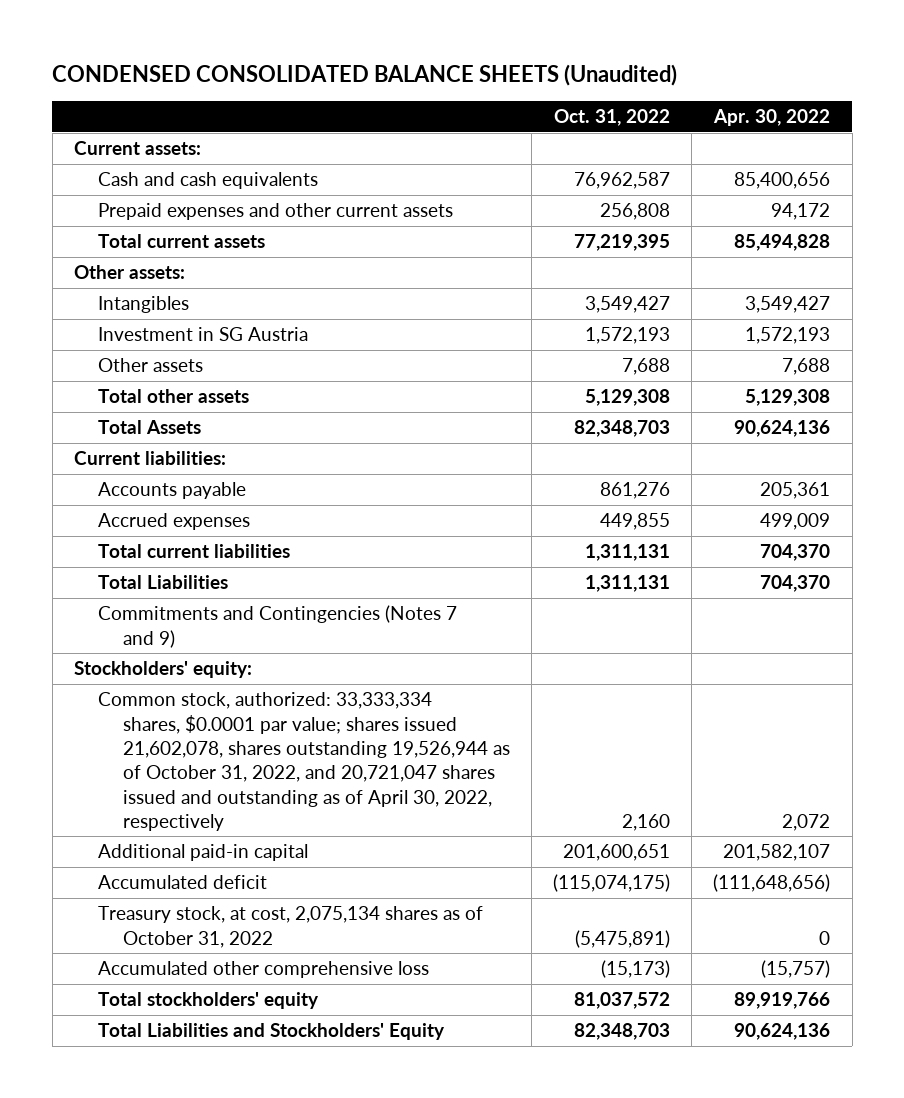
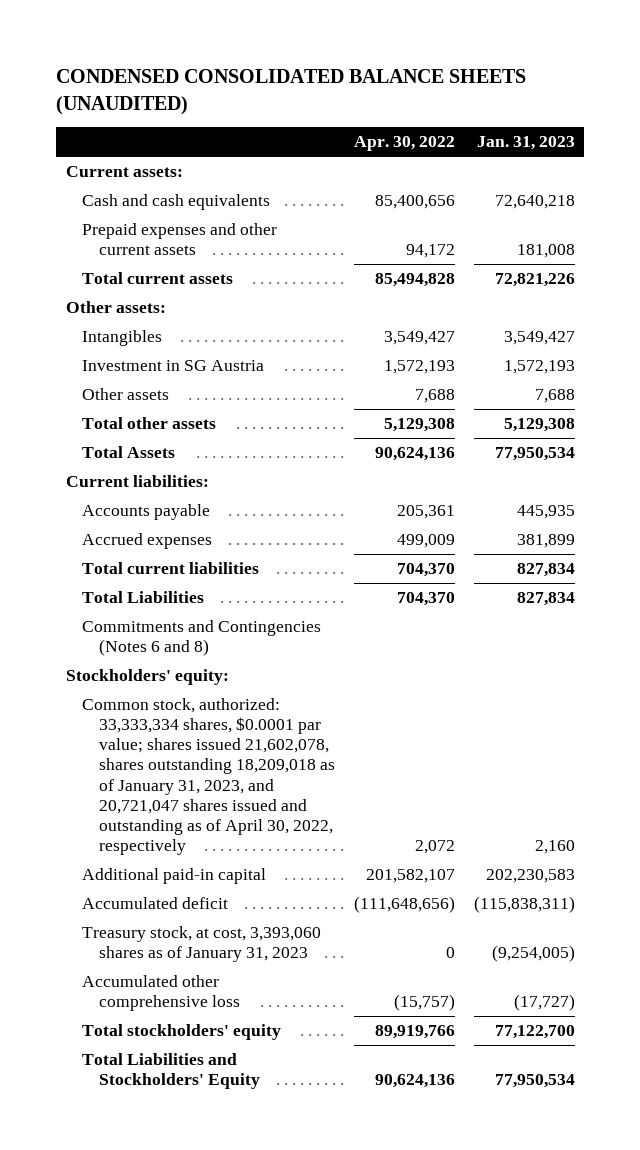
[52,63,678,86] CONDENSED CONSOLIDATED BALANCE SHEETS (Unaudited) -> [56,68,527,115] CONDENSED CONSOLIDATED BALANCE SHEETS (UNAUDITED)
[554,109,671,127] Oct. 31, 2022 -> none
none -> [476,136,575,151] Jan. 31, 2023
[98,605,458,648] Commitments and Contingencies (Notes 7 and 9) -> [82,620,322,657] Commitments and Contingencies (Notes 6 and 8)
[98,692,510,831] Common stock, authorized: 33,333,334 shares, $0.0001 par value; shares issued 21,602,078, shares outstanding 19,526,944 as of October 31, 2022, and 20,721,047 shares issued and outstanding as of April 30, 2022, respectively -> [82,698,335,855] Common stock, authorized: 33,333,334 shares, $0.0001 par value; shares issued 21,602,078, shares outstanding 18,209,018 as of January 31, 2023, and 20,721,047 shares issued and outstanding as of April 30, 2022, respectively
[98,906,484,948] Treasury stock, at cost, 2,075,134 shares as of October 31, 2022 -> [82,926,322,963] Treasury stock, at cost, 3,393,060 shares as of January 31, 2023

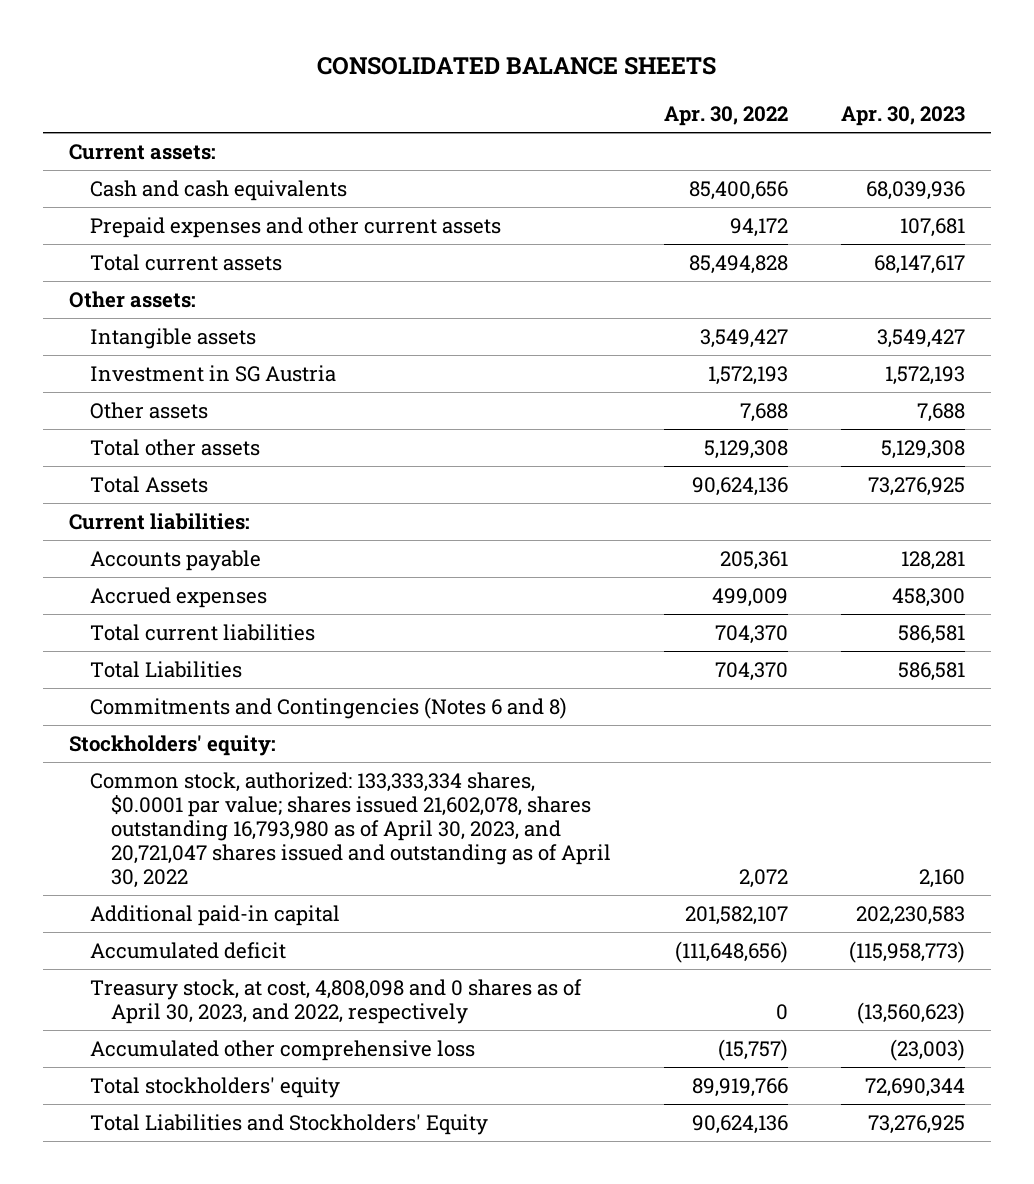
[56,68,527,115] CONDENSED CONSOLIDATED BALANCE SHEETS (UNAUDITED) -> [316,57,716,76] CONSOLIDATED BALANCE SHEETS
[476,136,575,151] Jan. 31, 2023 -> none
none -> [840,105,965,126] Apr. 30, 2023
[82,330,163,347] Intangibles -> [89,327,256,349] Intangible assets
[82,698,335,855] Common stock, authorized: 33,333,334 shares, $0.0001 par value; shares issued 21,602,078, shares outstanding 18,209,018 as of January 31, 2023, and 20,721,047 shares issued and outstanding as of April 30, 2022, respectively -> [89,771,611,888] Common stock, authorized: 133,333,334 shares, $0.0001 par value; shares issued 21,602,078, shares outstanding 16,793,980 as of April 30, 2023, and 20,721,047 shares issued and outstanding as of April 30, 2022
[82,926,322,963] Treasury stock, at cost, 3,393,060 shares as of January 31, 2023 -> none
none -> [89,978,582,1024] Treasury stock, at cost, 4,808,098 and 0 shares as of April 30, 2023, and 2022, respectively

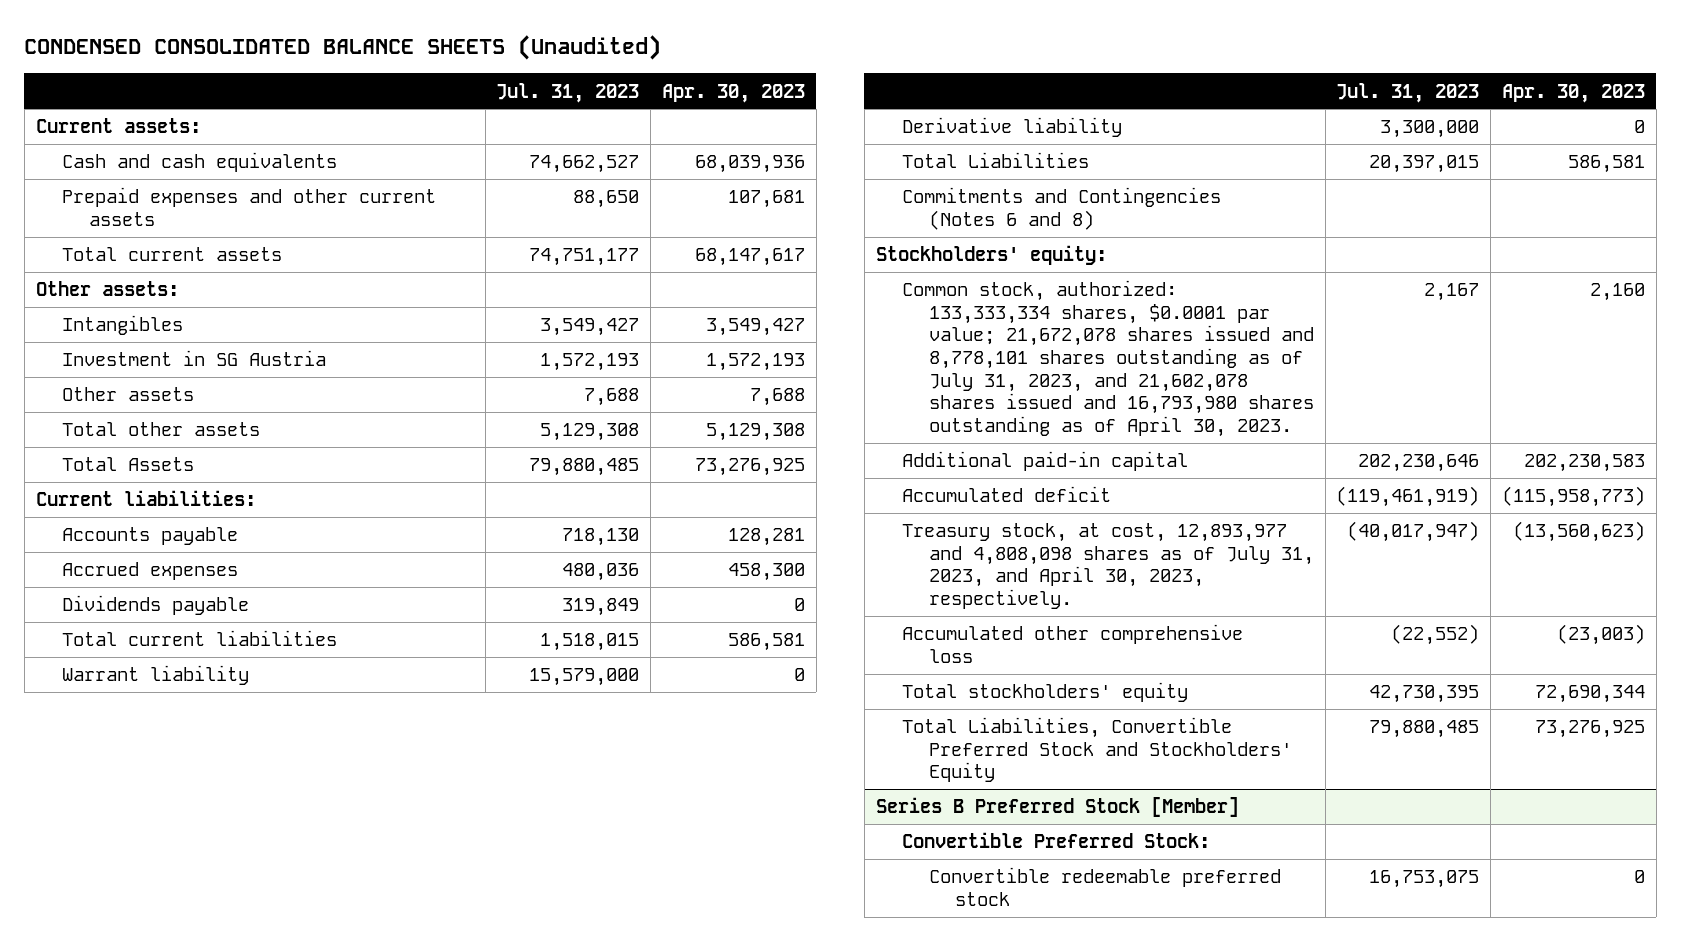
[316,57,716,76] CONSOLIDATED BALANCE SHEETS -> [24,35,662,61] CONDENSED CONSOLIDATED BALANCE SHEETS (Unaudited)
[663,105,788,126] Apr. 30, 2022 -> none
none -> [496,82,640,103] Jul. 31, 2023
[89,327,256,349] Intangible assets -> [62,315,184,336] Intangibles
none -> [62,595,250,616] Dividends payable
none -> [62,665,250,686] Warrant liability
none -> [902,117,1123,138] Derivative liability
[89,771,611,888] Common stock, authorized: 133,333,334 shares, $0.0001 par value; shares issued 21,602,078, shares outstanding 16,793,980 as of April 30, 2023, and 20,721,047 shares issued and outstanding as of April 30, 2022 -> [902,280,1314,437] Common stock, authorized: 133,333,334 shares, $0.0001 par value; 21,672,078 shares issued and 8,778,101 shares outstanding as of July 31, 2023, and 21,602,078 shares issued and 16,793,980 shares outstanding as of April 30, 2023.
[89,978,582,1024] Treasury stock, at cost, 4,808,098 and 0 shares as of April 30, 2023, and 2022, respectively -> [902,523,1314,610] Treasury stock, at cost, 12,893,977 and 4,808,098 shares as of July 31, 2023, and April 30, 2023, respectively.
[89,1113,488,1135] Total Liabilities and Stockholders' Equity -> [902,717,1292,783] Total Liabilities, Convertible Preferred Stock and Stockholders' Equity
none -> [875,797,1239,818] Series B Preferred Stock [Member]
none -> [902,832,1211,849] Convertible Preferred Stock:
none -> [928,867,1281,906] Convertible redeemable preferred stock

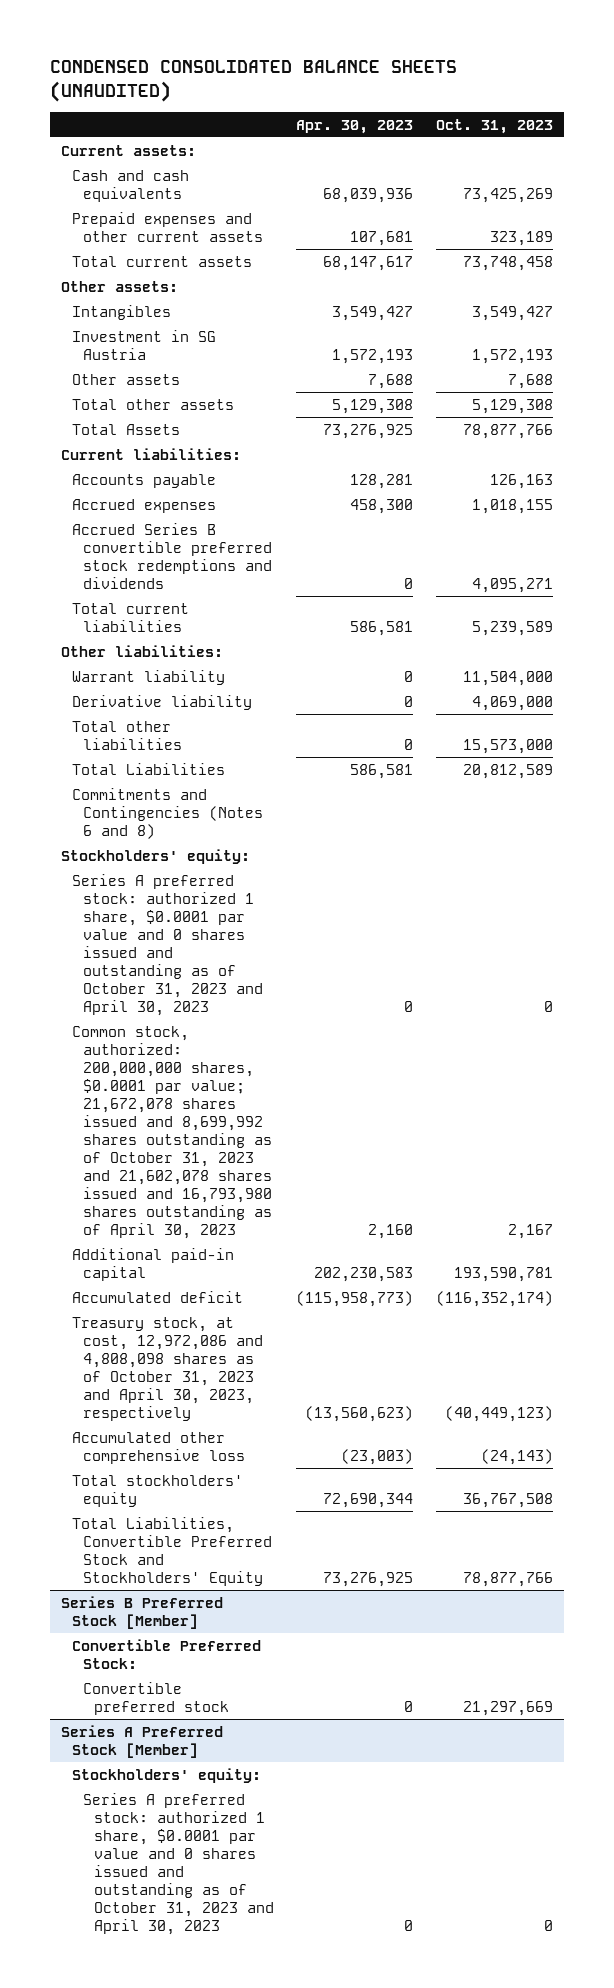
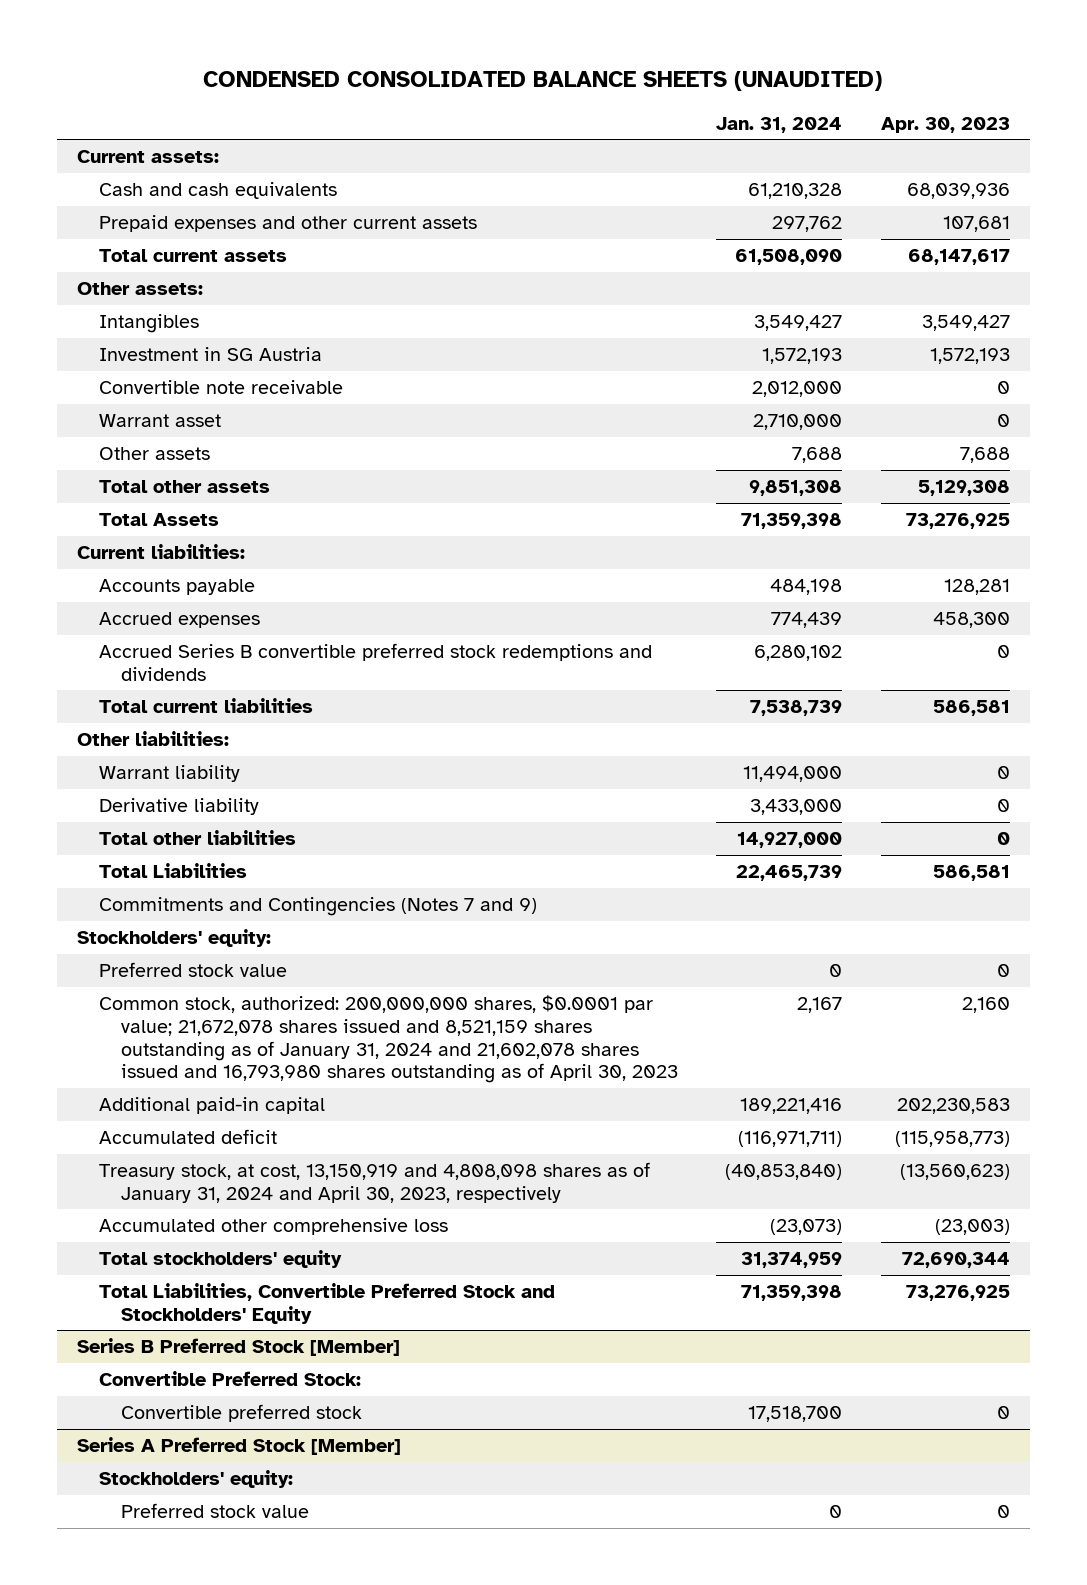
[436,118,554,134] Oct. 31, 2023 -> none
none -> [716,116,843,133] Jan. 31, 2024
none -> [98,379,343,394] Convertible note receivable
none -> [98,413,221,427] Warrant asset
[71,787,263,839] Commitments and Contingencies (Notes 6 and 8) -> [98,896,537,916] Commitments and Contingencies (Notes 7 and 9)
[71,873,263,1016] Series A preferred stock: authorized 1 share, $0.0001 par value and 0 shares issued and outstanding as of October 31, 2023 and April 30, 2023 -> [98,961,287,977] Preferred stock value
[71,1025,272,1239] Common stock, authorized: 200,000,000 shares, $0.0001 par value; 21,672,078 shares issued and 8,699,992 shares outstanding as of October 31, 2023 and 21,602,078 shares issued and 16,793,980 shares outstanding as of April 30, 2023 -> [98,994,678,1084] Common stock, authorized: 200,000,000 shares, $0.0001 par value; 21,672,078 shares issued and 8,521,159 shares outstanding as of January 31, 2024 and 21,602,078 shares issued and 16,793,980 shares outstanding as of April 30, 2023
[71,1316,263,1421] Treasury stock, at cost, 12,972,086 and 4,808,098 shares as of October 31, 2023 and April 30, 2023, respectively -> [98,1161,650,1203] Treasury stock, at cost, 13,150,919 and 4,808,098 shares as of January 31, 2024 and April 30, 2023, respectively
[82,1792,274,1935] Series A preferred stock: authorized 1 share, $0.0001 par value and 0 shares issued and outstanding as of October 31, 2023 and April 30, 2023 -> [120,1502,309,1518] Preferred stock value

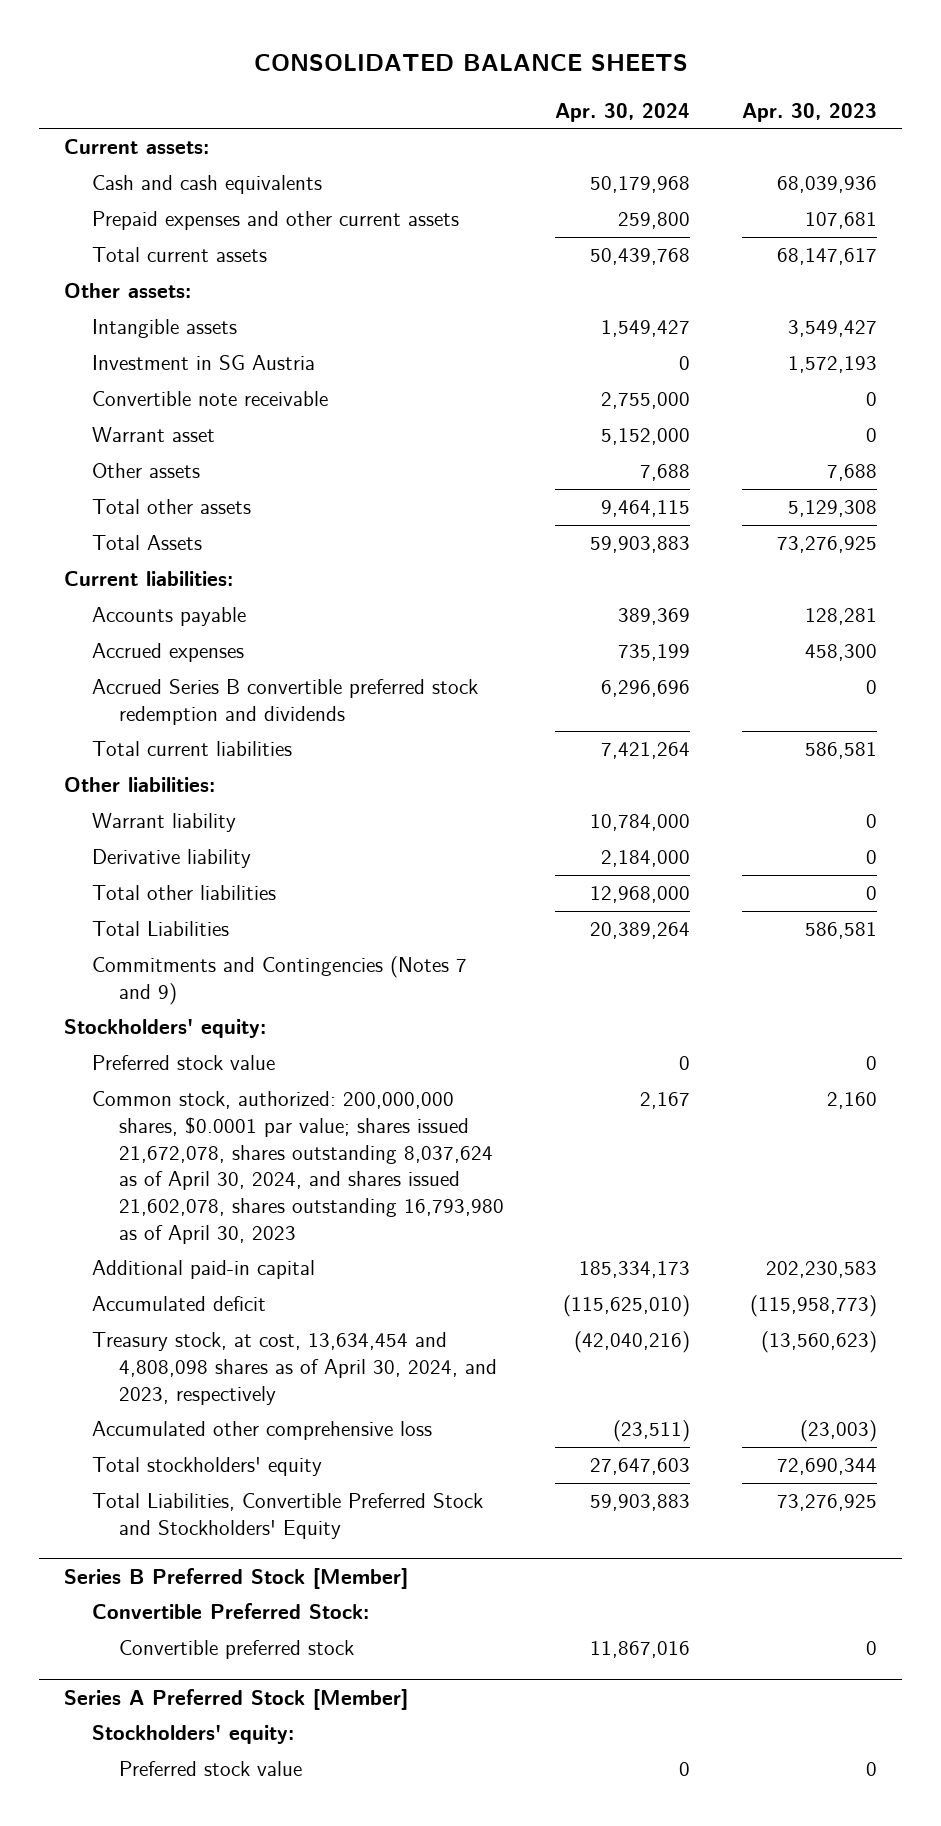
[203,71,883,92] CONDENSED CONSOLIDATED BALANCE SHEETS (UNAUDITED) -> [253,54,688,72] CONSOLIDATED BALANCE SHEETS
[716,116,843,133] Jan. 31, 2024 -> none
none -> [555,102,691,122] Apr. 30, 2024
[98,313,199,333] Intangibles -> [91,319,237,339] Intangible assets
[98,642,652,681] Accrued Series B convertible preferred stock redemptions and dividends -> [91,679,478,725] Accrued Series B convertible preferred stock redemption and dividends
[98,994,678,1084] Common stock, authorized: 200,000,000 shares, $0.0001 par value; 21,672,078 shares issued and 8,521,159 shares outstanding as of January 31, 2024 and 21,602,078 shares issued and 16,793,980 shares outstanding as of April 30, 2023 -> [91,1091,504,1244] Common stock, authorized: 200,000,000 shares, $0.0001 par value; shares issued 21,672,078, shares outstanding 8,037,624 as of April 30, 2024, and shares issued 21,602,078, shares outstanding 16,793,980 as of April 30, 2023
[98,1161,650,1203] Treasury stock, at cost, 13,150,919 and 4,808,098 shares as of January 31, 2024 and April 30, 2023, respectively -> [91,1332,497,1405] Treasury stock, at cost, 13,634,454 and 4,808,098 shares as of April 30, 2024, and 2023, respectively

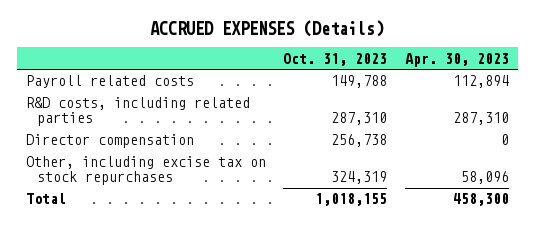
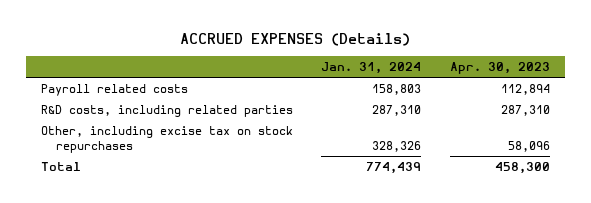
[283,52,388,66] Oct. 31, 2023 -> none
none -> [321,62,422,75] Jan. 31, 2024
[25,134,194,149] Director compensation -> none

